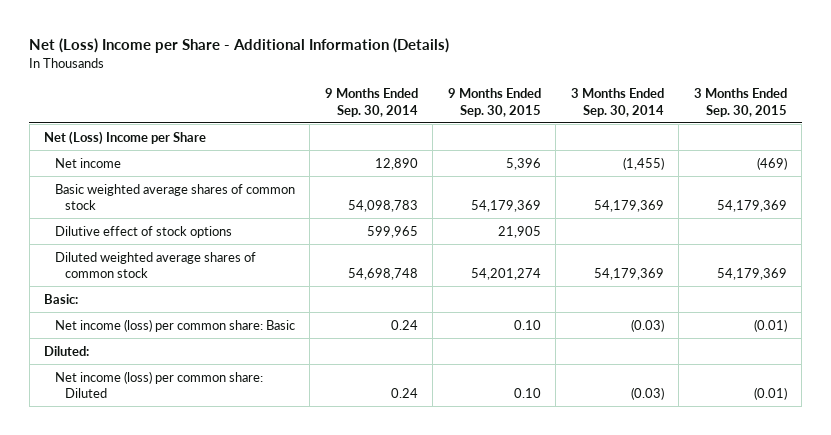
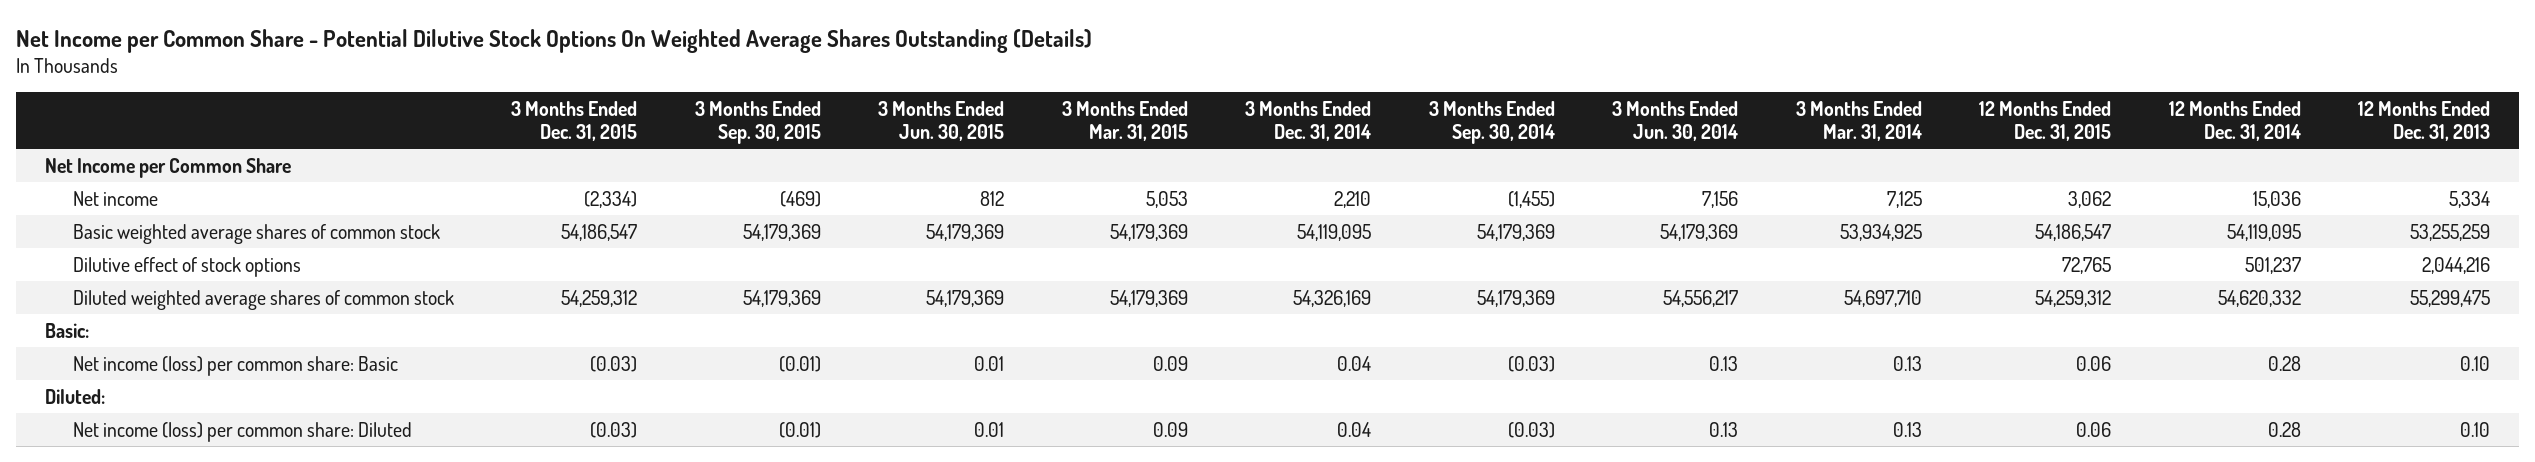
[29,37,450,53] Net (Loss) Income per Share - Additional Information (Details) -> [16,28,1093,53] Net Income per Common Share - Potential Dilutive Stock Options On Weighted Average Shares Outstanding (Details)
[324,88,418,117] 9 Months Ended Sep. 30, 2014 -> none
[447,88,541,117] 9 Months Ended Sep. 30, 2015 -> none
none -> [511,100,638,141] 3 Months Ended Dec. 31, 2015
none -> [878,100,1005,141] 3 Months Ended Jun. 30, 2015
none -> [1061,100,1188,141] 3 Months Ended Mar. 31, 2015
none -> [1245,100,1372,141] 3 Months Ended Dec. 31, 2014
none -> [1612,100,1739,141] 3 Months Ended Jun. 30, 2014
none -> [1795,100,1922,141] 3 Months Ended Mar. 31, 2014
none -> [1979,100,2112,141] 12 Months Ended Dec. 31, 2015
none -> [2168,100,2301,141] 12 Months Ended Dec. 31, 2014
none -> [2358,100,2491,141] 12 Months Ended Dec. 31, 2013
[44,130,207,145] Net (Loss) Income per Share -> [45,157,292,178] Net Income per Common Share

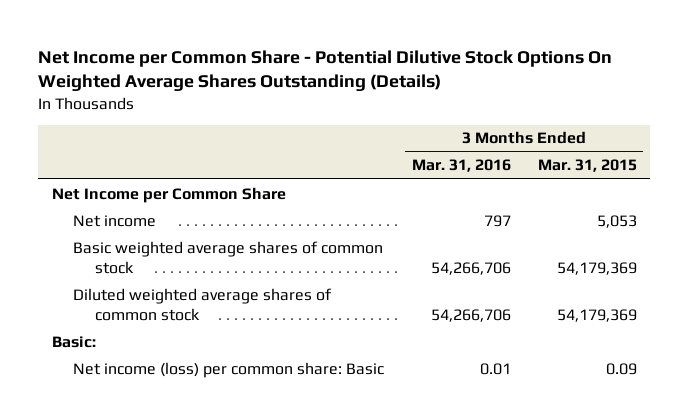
[511,100,638,141] 3 Months Ended Dec. 31, 2015 -> none
[694,100,821,144] 3 Months Ended Sep. 30, 2015 -> none
[878,100,1005,141] 3 Months Ended Jun. 30, 2015 -> none
[1245,100,1372,141] 3 Months Ended Dec. 31, 2014 -> none
[1428,100,1555,144] 3 Months Ended Sep. 30, 2014 -> none
[1612,100,1739,141] 3 Months Ended Jun. 30, 2014 -> none
[1795,100,1922,141] 3 Months Ended Mar. 31, 2014 -> none
[1979,100,2112,141] 12 Months Ended Dec. 31, 2015 -> none
[2168,100,2301,141] 12 Months Ended Dec. 31, 2014 -> none
[2358,100,2491,141] 12 Months Ended Dec. 31, 2013 -> none
none -> [411,159,511,173] Mar. 31, 2016
[72,256,301,277] Dilutive effect of stock options -> none
[45,388,106,404] Diluted: -> none
[72,421,412,442] Net income (loss) per common share: Diluted -> none

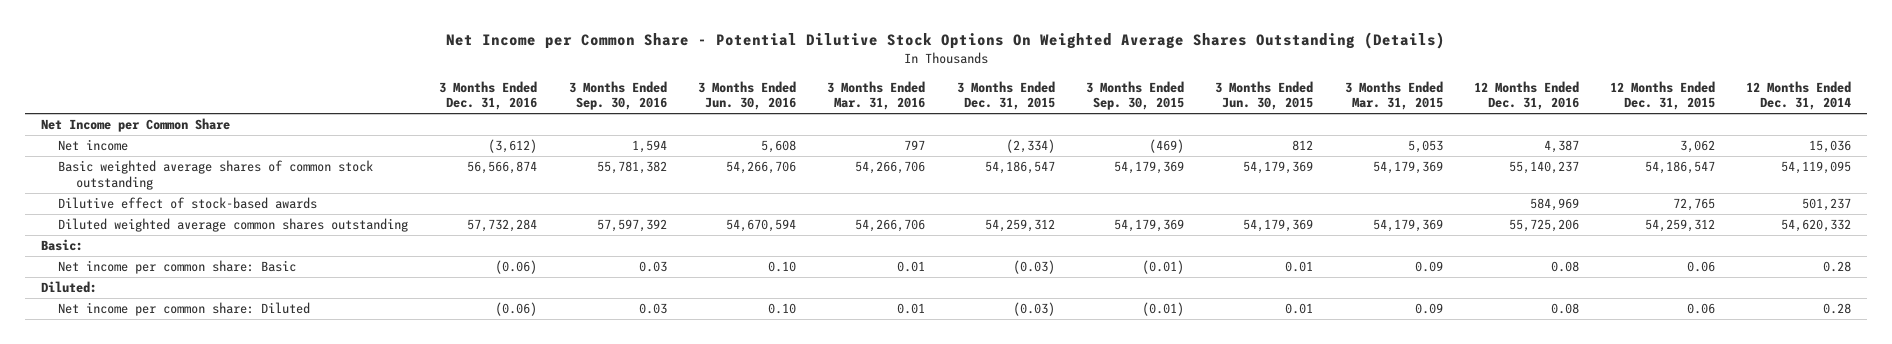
none -> [439,80,538,111] 3 Months Ended Dec. 31, 2016
none -> [568,80,667,111] 3 Months Ended Sep. 30, 2016
none -> [698,80,797,111] 3 Months Ended Jun. 30, 2016
none -> [956,80,1055,111] 3 Months Ended Dec. 31, 2015
none -> [1085,80,1184,111] 3 Months Ended Sep. 30, 2015
none -> [1215,80,1314,111] 3 Months Ended Jun. 30, 2015
none -> [1473,80,1579,111] 12 Months Ended Dec. 31, 2016
none -> [1610,80,1716,111] 12 Months Ended Dec. 31, 2015
none -> [1746,80,1852,111] 12 Months Ended Dec. 31, 2014
[73,240,384,274] Basic weighted average shares of common stock -> [58,160,374,191] Basic weighted average shares of common stock outstanding
none -> [58,197,318,210] Dilutive effect of stock-based awards
[73,287,333,321] Diluted weighted average shares of common stock -> [58,218,409,233] Diluted weighted average common shares outstanding
[73,361,385,378] Net income (loss) per common share: Basic -> [58,260,297,275] Net income per common share: Basic
none -> [40,281,97,294] Diluted:
none -> [58,302,311,317] Net income per common share: Diluted

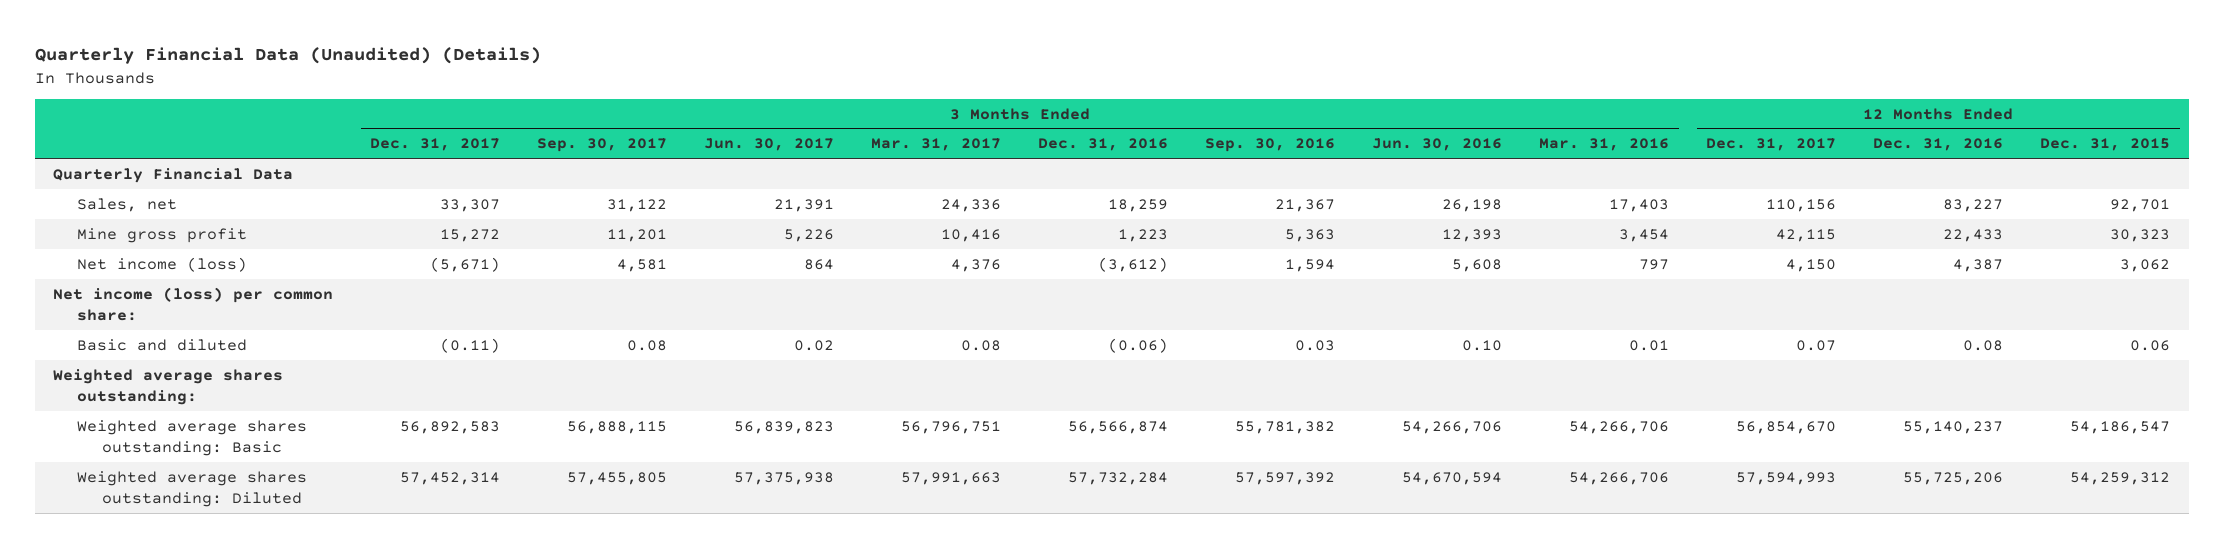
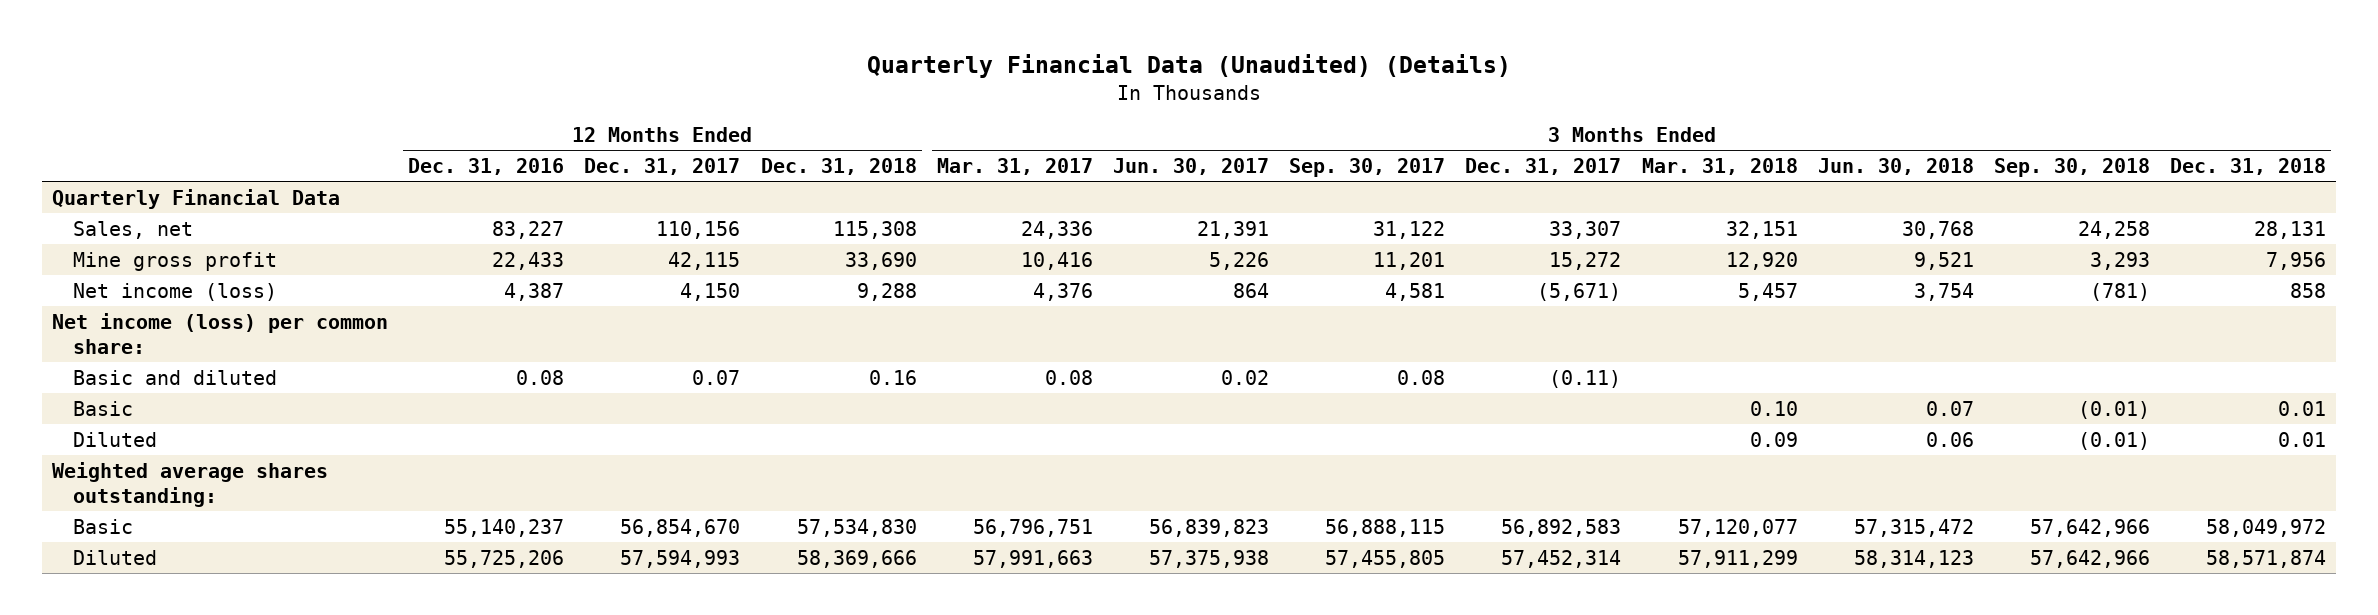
[1038,138,1169,152] Dec. 31, 2016 -> none
[1205,138,1336,153] Sep. 30, 2016 -> none
[1372,138,1503,152] Jun. 30, 2016 -> none
[1539,138,1670,152] Mar. 31, 2016 -> none
[2040,138,2171,152] Dec. 31, 2015 -> none
none -> [760,157,917,175] Dec. 31, 2018
none -> [1641,157,1798,175] Mar. 31, 2018
none -> [1817,157,1974,175] Jun. 30, 2018
none -> [1994,157,2151,177] Sep. 30, 2018
none -> [2170,157,2327,175] Dec. 31, 2018
none -> [72,400,133,416] Basic
none -> [72,431,157,447] Diluted
[77,419,308,456] Weighted average shares outstanding: Basic -> [72,518,133,534] Basic
[77,470,308,507] Weighted average shares outstanding: Diluted -> [72,549,157,565] Diluted

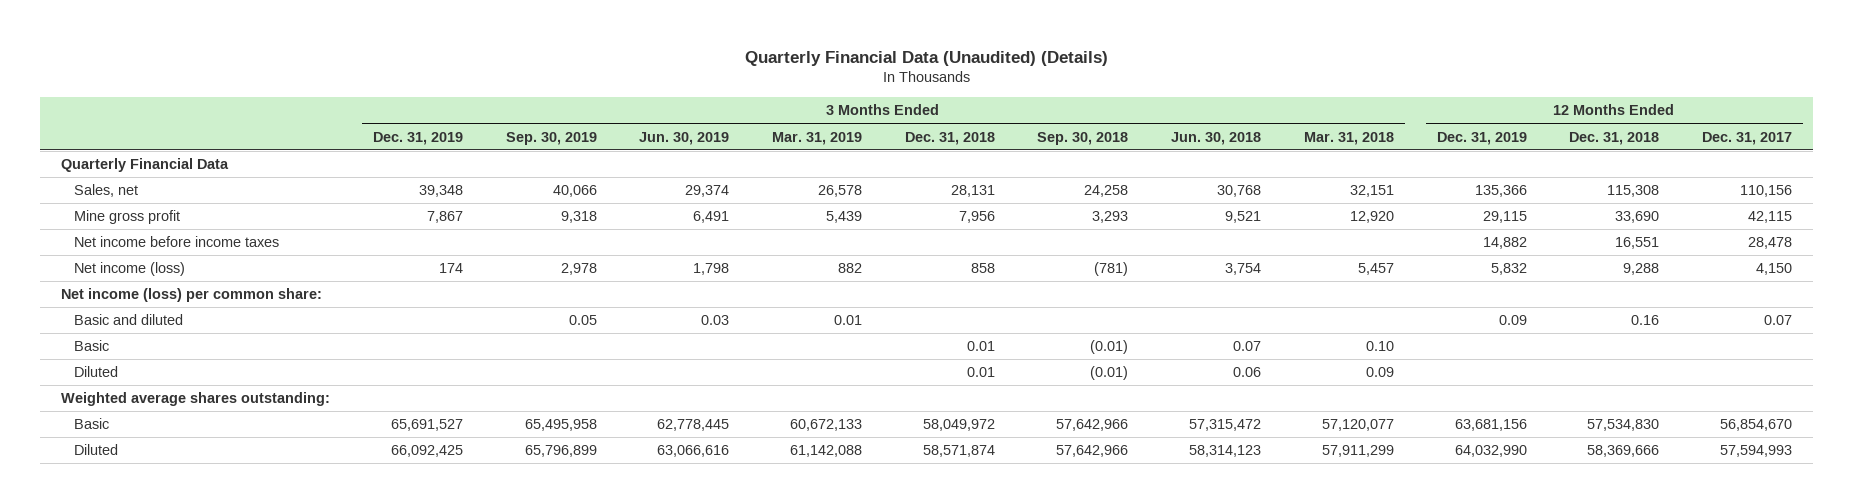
[408,157,565,175] Dec. 31, 2016 -> none
[936,157,1093,175] Mar. 31, 2017 -> none
[1113,157,1270,175] Jun. 30, 2017 -> none
[1289,157,1446,177] Sep. 30, 2017 -> none
[1465,157,1622,175] Dec. 31, 2017 -> none
none -> [372,131,463,145] Dec. 31, 2019
none -> [505,131,597,145] Sep. 30, 2019
none -> [639,131,730,145] Jun. 30, 2019
none -> [772,131,863,145] Mar. 31, 2019
none -> [1436,131,1527,145] Dec. 31, 2019
none -> [73,236,279,248] Net income before income taxes

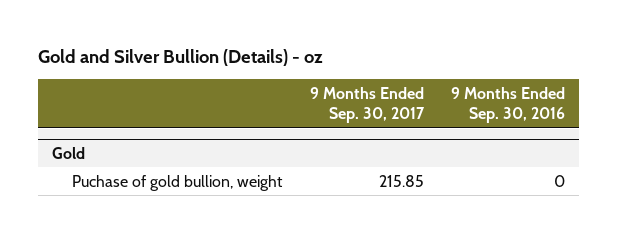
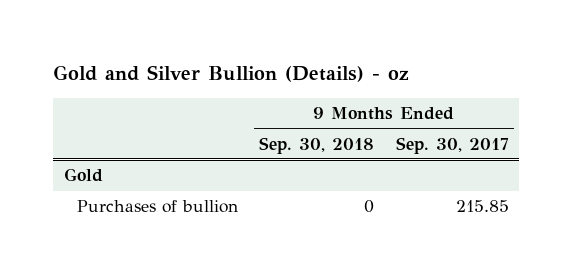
[451,87,566,124] 9 Months Ended Sep. 30, 2016 -> none
none -> [259,136,375,154] Sep. 30, 2018
[71,174,283,191] Puchase of gold bullion, weight -> [76,200,238,214] Purchases of bullion

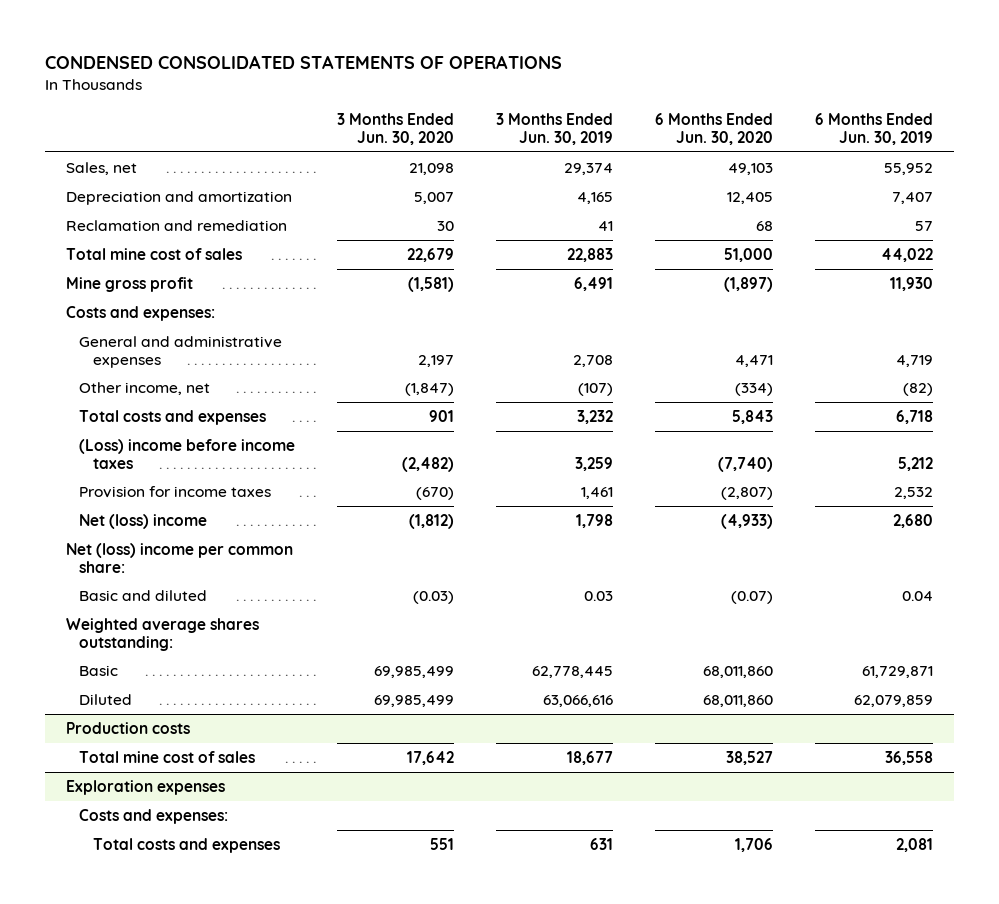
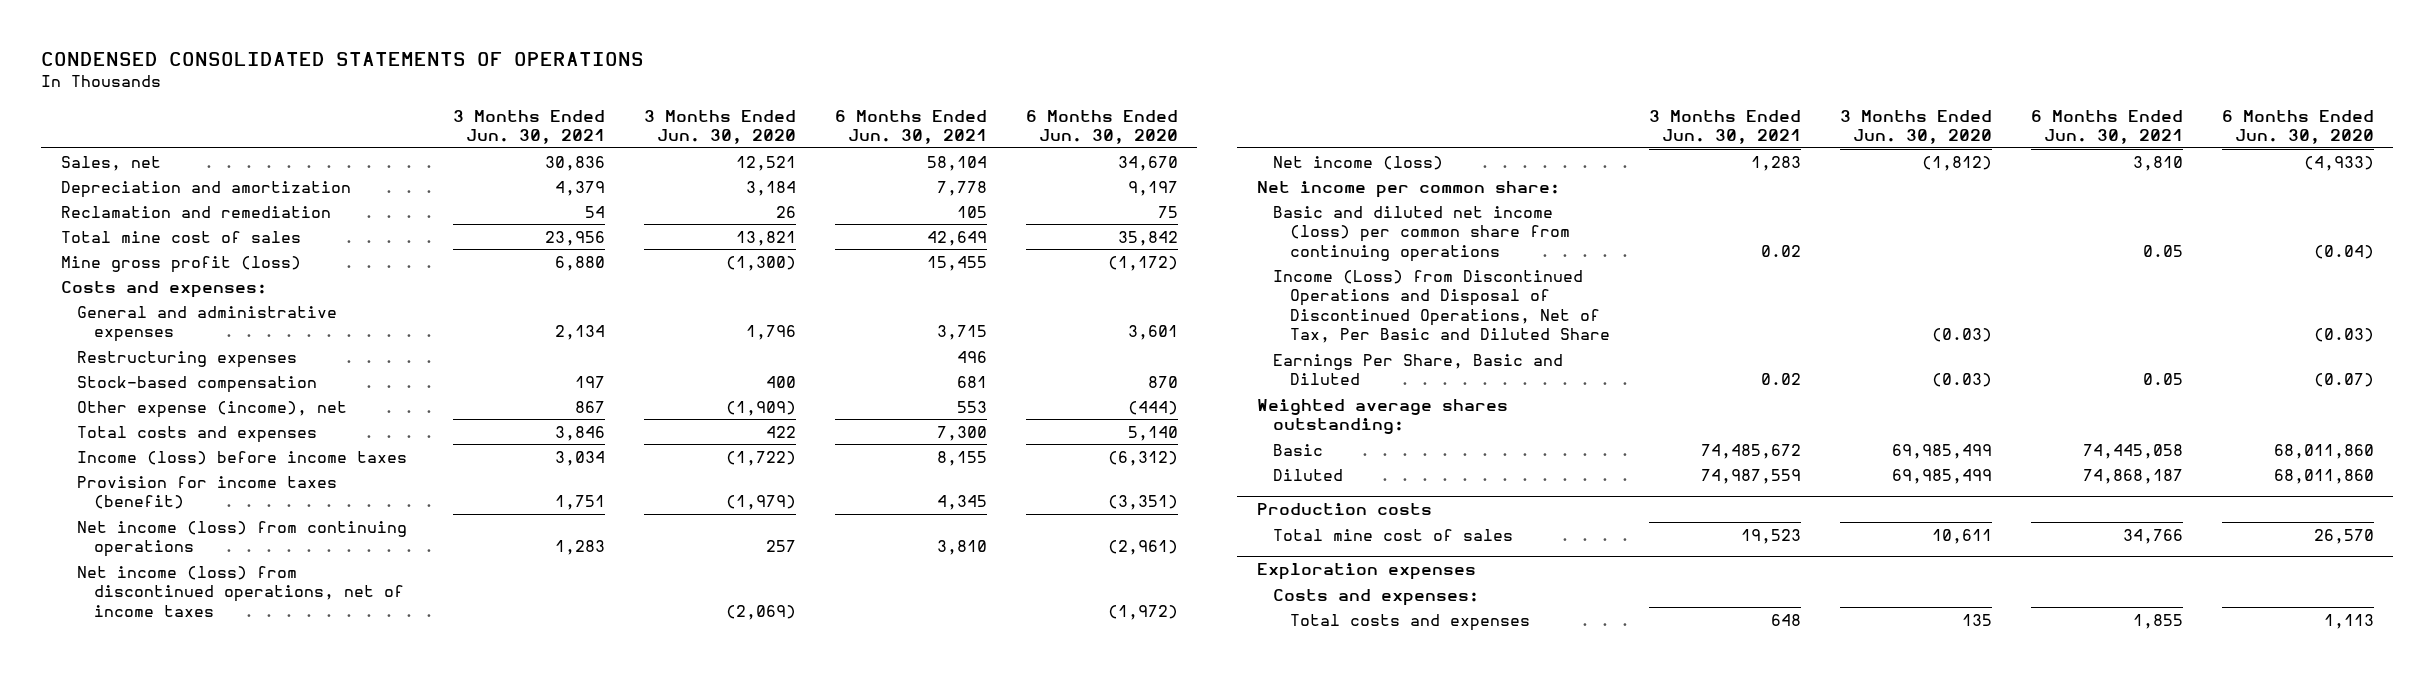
[496,113,614,145] 3 Months Ended Jun. 30, 2019 -> none
[815,113,934,145] 6 Months Ended Jun. 30, 2019 -> none
none -> [453,109,606,145] 3 Months Ended Jun. 30, 2021
none -> [835,109,988,145] 6 Months Ended Jun. 30, 2021
[409,162,455,175] 21,098 -> [736,155,797,171] 12,521
[728,162,774,175] 49,103 -> [1117,155,1178,171] 34,670
[414,191,455,204] 5,007 -> [746,180,797,196] 3,184
[727,191,774,204] 12,405 -> [1127,180,1178,196] 9,197
[437,220,455,231] 30 -> [776,205,797,218] 26
[756,220,774,231] 68 -> [1157,205,1178,218] 75
[407,247,455,262] 22,679 -> [736,230,797,246] 13,821
[724,247,774,262] 51,000 -> [1117,230,1178,246] 35,842
[65,276,193,292] Mine gross profit -> [60,255,301,273] Mine gross profit (loss)
[408,276,455,292] (1,581) -> [726,255,797,271] (1,300)
[724,276,774,292] (1,897) -> [1107,255,1178,271] (1,172)
[418,354,455,367] 2,197 -> [746,325,797,341] 1,796
[735,354,774,367] 4,471 -> [1127,325,1178,341] 3,601
none -> [77,350,298,368] Restructuring expenses
none -> [77,375,318,393] Stock-based compensation
[79,381,211,395] Other income, net -> [77,400,348,418] Other expense (income), net
[405,382,455,396] (1,847) -> [726,400,797,416] (1,909)
[735,382,774,396] (334) -> [1127,400,1178,415] (444)
[429,409,455,422] 901 -> [766,425,797,438] 422
[732,409,774,424] 5,843 -> [1127,425,1178,441] 5,140
[79,438,296,469] (Loss) income before income taxes -> [77,450,408,465] Income (loss) before income taxes
[402,456,455,472] (2,482) -> [726,450,797,466] (1,722)
[718,456,774,472] (7,740) -> [1107,450,1178,466] (6,312)
[79,485,272,498] Provision for income taxes -> [77,475,338,510] Provision for income taxes (benefit)
[416,486,455,500] (670) -> [726,495,797,511] (1,979)
[721,486,774,500] (2,807) -> [1107,495,1178,511] (3,351)
none -> [77,520,408,558] Net income (loss) from continuing operations
none -> [77,565,405,617] Net income (loss) from discontinued operations, net of income taxes
[79,513,208,529] Net (loss) income -> [1273,155,1444,170] Net income (loss)
[65,542,293,573] Net (loss) income per common share: -> [1256,180,1560,198] Net income per common share:
none -> [1273,205,1571,262] Basic and diluted net income (loss) per common share from continuing operations
none -> [1273,269,1611,344] Income (Loss) from Discontinued Operations and Disposal of Discontinued Operations, Net of Tax, Per Basic and Diluted Share
[79,589,208,601] Basic and diluted -> [1273,353,1564,386] Earnings Per Share, Basic and Diluted
[407,750,455,765] 17,642 -> [1931,528,1992,544] 10,611
[726,750,774,765] 38,527 -> [2313,528,2374,544] 26,570
[430,837,455,850] 551 -> [1961,613,1992,626] 135
[735,837,774,852] 1,706 -> [2323,613,2374,629] 1,113

